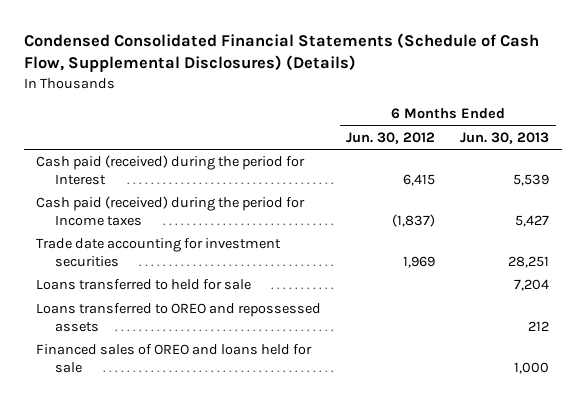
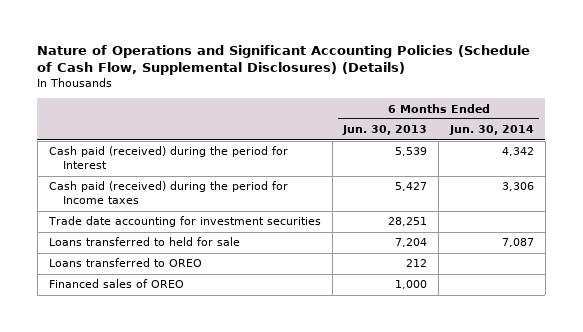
[23,33,539,73] Condensed Consolidated Financial Statements (Schedule of Cash Flow, Supplemental Disclosures) (Details) -> [37,44,531,75] Nature of Operations and Significant Accounting Policies (Schedule of Cash Flow, Supplemental Disclosures) (Details)
[346,131,436,144] Jun. 30, 2012 -> none
none -> [448,125,534,136] Jun. 30, 2014
[36,303,322,332] Loans transferred to OREO and repossessed assets -> [48,258,202,268] Loans transferred to OREO
[36,344,313,373] Financed sales of OREO and loans held for sale -> [48,279,184,289] Financed sales of OREO

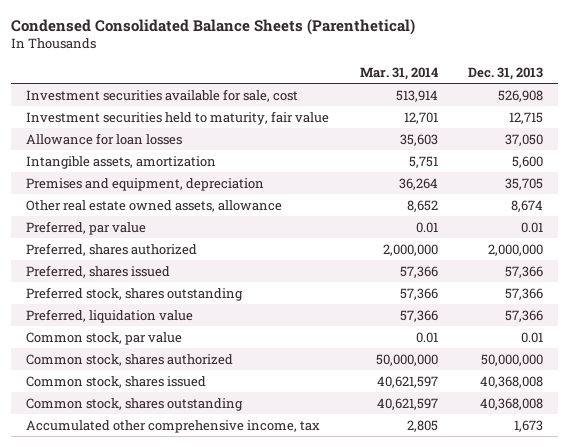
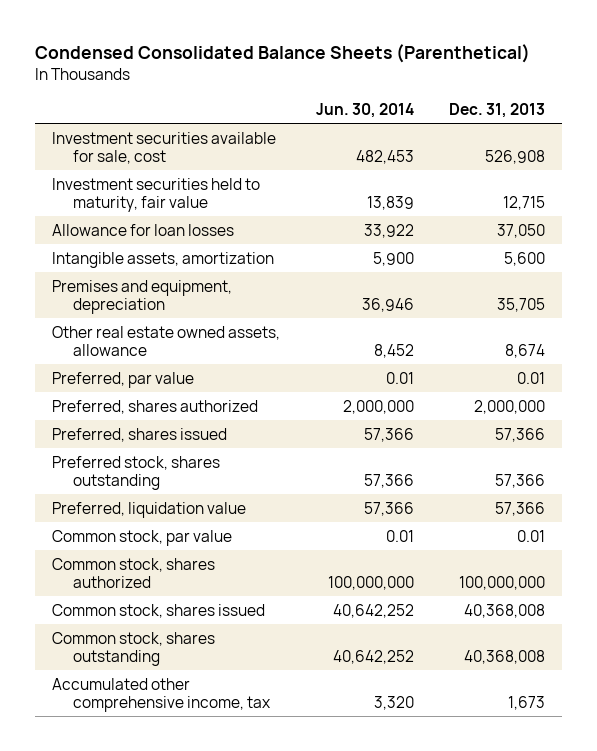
[359,66,438,80] Mar. 31, 2014 -> none
none -> [315,102,414,118] Jun. 30, 2014
[481,353,544,366] 50,000,000 -> [458,575,545,590] 100,000,000

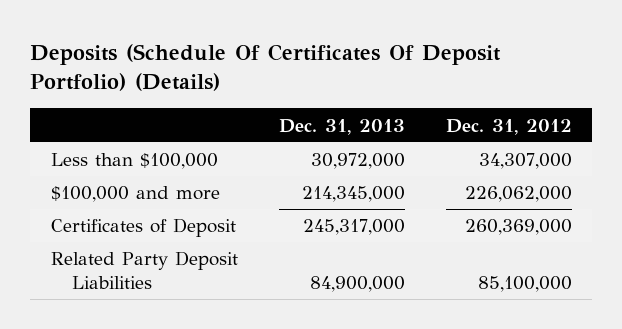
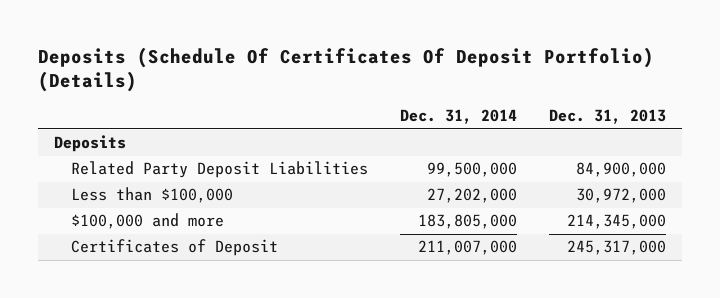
[445,118,572,135] Dec. 31, 2012 -> none
none -> [400,109,518,125] Dec. 31, 2014
none -> [53,135,126,153] Deposits
[50,251,238,289] Related Party Deposit Liabilities -> [70,161,368,179] Related Party Deposit Liabilities

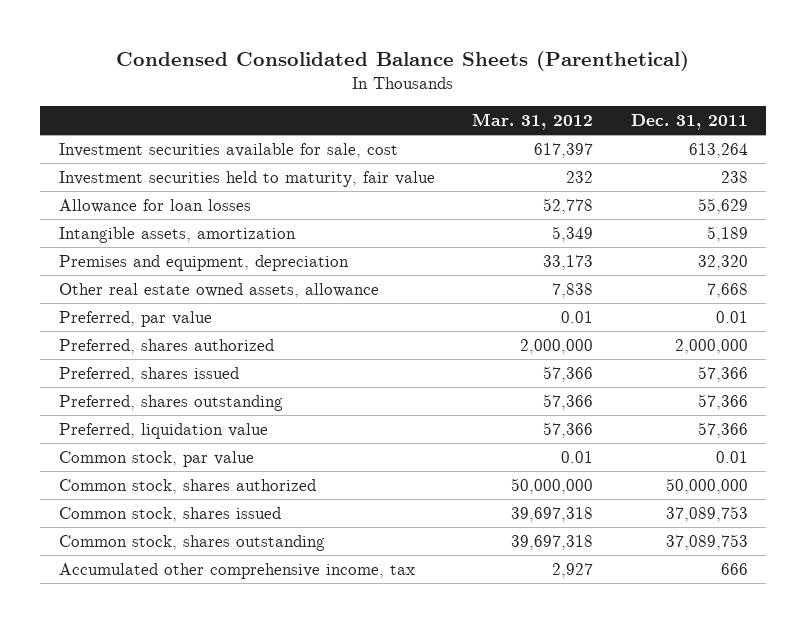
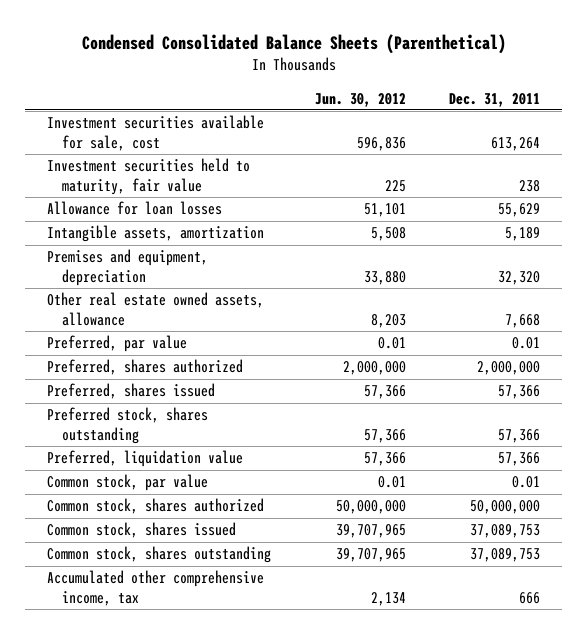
[472,112,594,130] Mar. 31, 2012 -> none
none -> [314,92,406,107] Jun. 30, 2012
[58,394,283,411] Preferred, shares outstanding -> [46,407,208,444] Preferred stock, shares outstanding

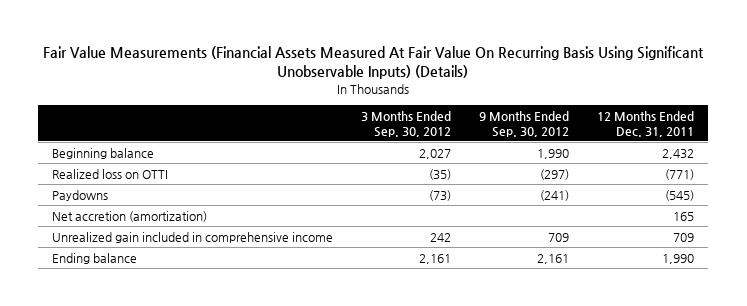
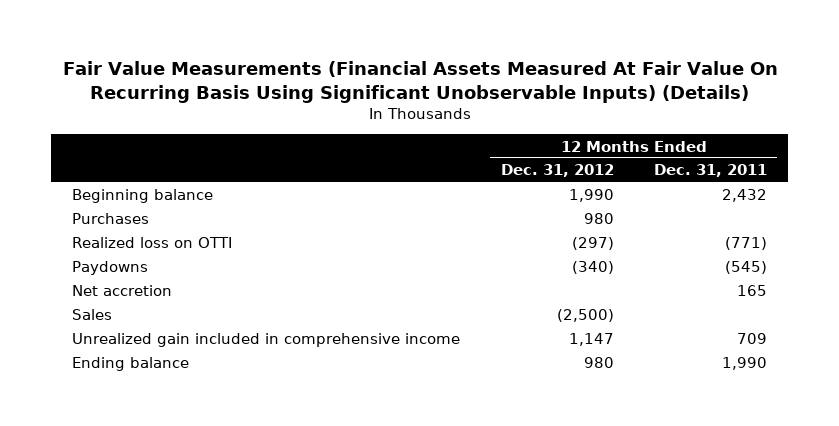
[361,110,452,137] 3 Months Ended Sep. 30, 2012 -> none
[479,110,570,137] 9 Months Ended Sep. 30, 2012 -> none
none -> [500,164,614,178] Dec. 31, 2012
none -> [71,213,149,225] Purchases
[52,210,208,222] Net accretion (amortization) -> [71,285,172,297] Net accretion
none -> [71,309,112,321] Sales

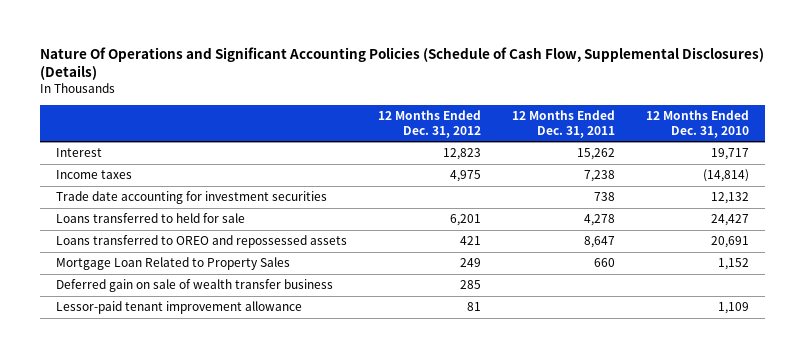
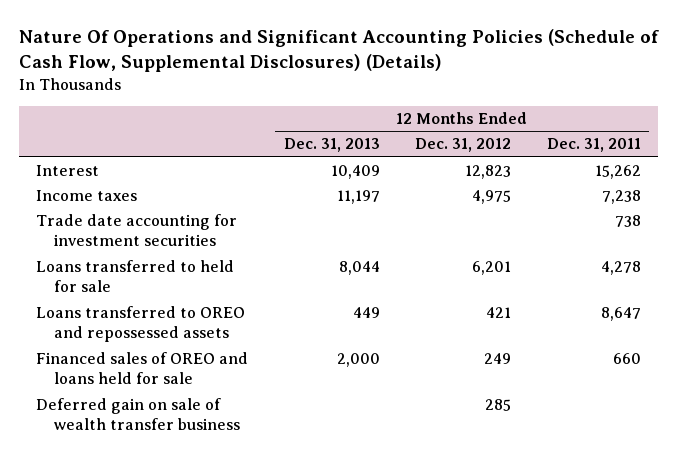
[646,110,750,138] 12 Months Ended Dec. 31, 2010 -> none
none -> [283,138,380,153] Dec. 31, 2013
[55,257,290,271] Mortgage Loan Related to Property Sales -> [36,352,249,385] Financed sales of OREO and loans held for sale
[55,301,302,315] Lessor-paid tenant improvement allowance -> none

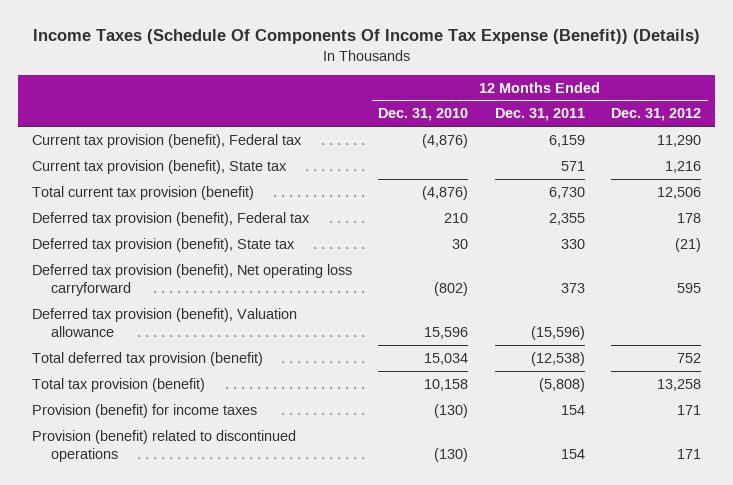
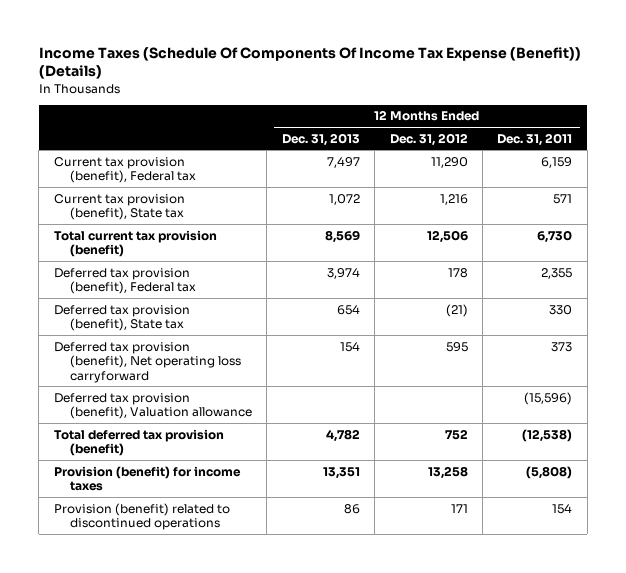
[378,108,469,122] Dec. 31, 2010 -> none
none -> [281,132,360,146] Dec. 31, 2013
[31,377,205,392] Total tax provision (benefit) -> none
[560,404,585,415] 154 -> [526,465,573,479] (5,808)
[677,404,702,415] 171 -> [427,465,468,479] 13,258

